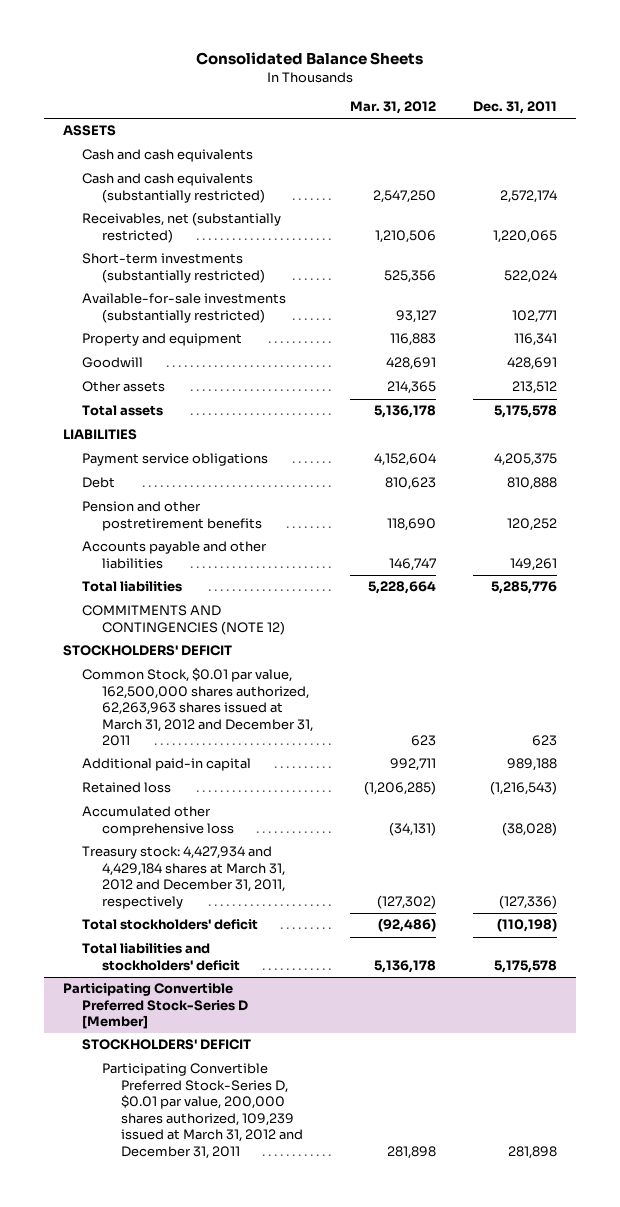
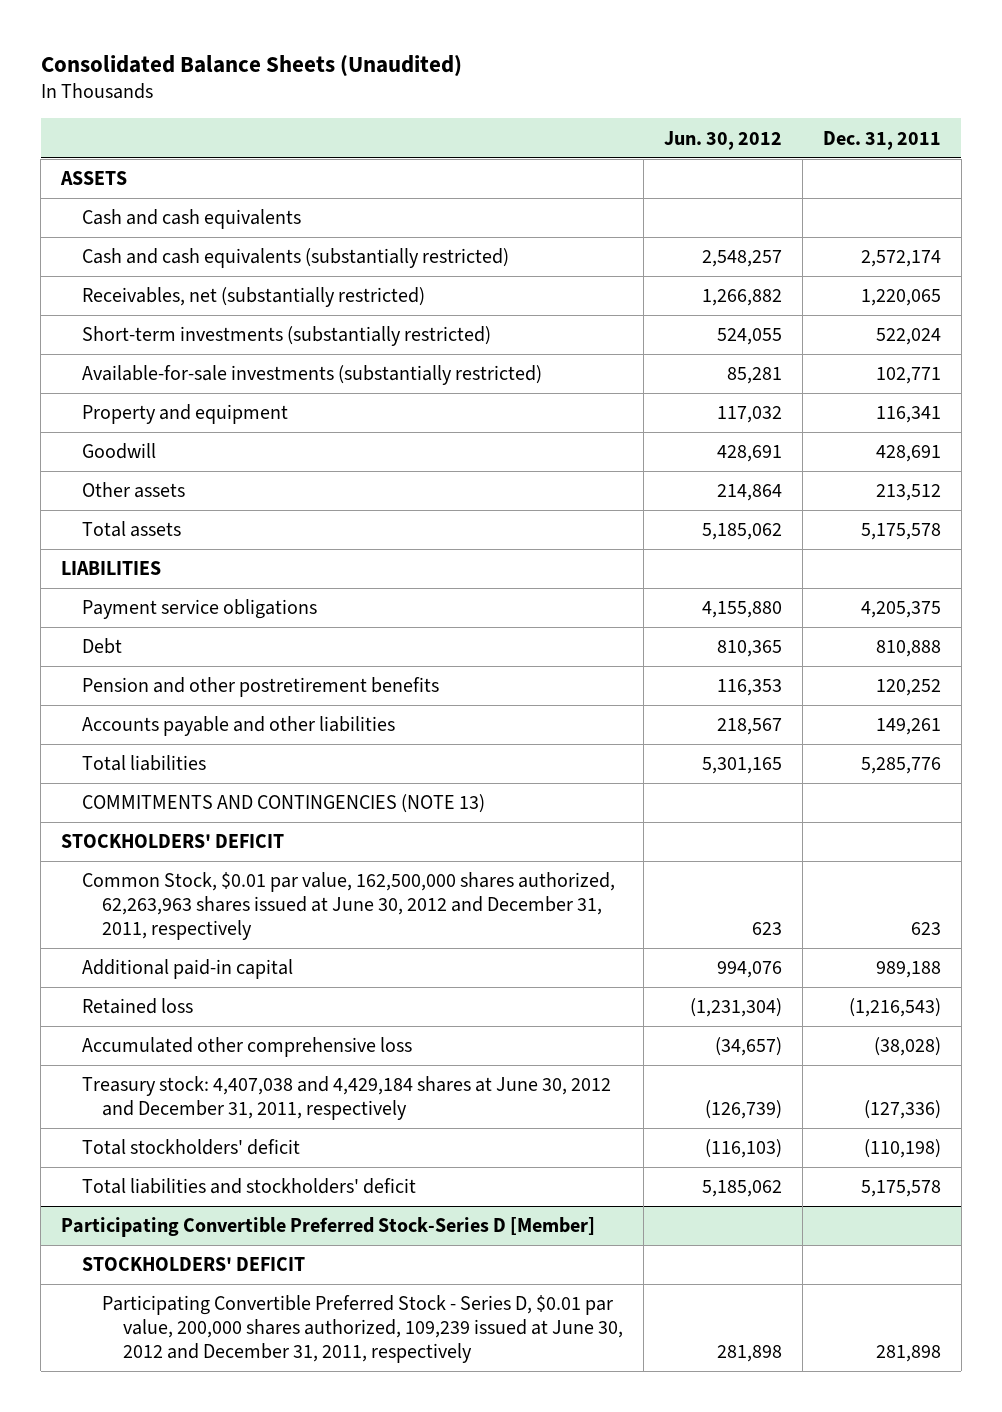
[196,52,424,66] Consolidated Balance Sheets -> [40,54,462,77] Consolidated Balance Sheets (Unaudited)
[349,101,436,115] Mar. 31, 2012 -> none
none -> [663,130,782,150] Jun. 30, 2012
[82,605,285,635] COMMITMENTS AND CONTINGENCIES (NOTE 12) -> [81,794,485,814] COMMITMENTS AND CONTINGENCIES (NOTE 13)
[82,668,313,747] Common Stock, $0.01 par value, 162,500,000 shares authorized, 62,263,963 shares issued at March 31, 2012 and December 31, 2011 -> [81,872,615,940] Common Stock, $0.01 par value, 162,500,000 shares authorized, 62,263,963 shares issued at June 30, 2012 and December 31, 2011, respectively
[82,846,285,909] Treasury stock: 4,427,934 and 4,429,184 shares at March 31, 2012 and December 31, 2011, respectively -> [81,1076,611,1120] Treasury stock: 4,407,038 and 4,429,184 shares at June 30, 2012 and December 31, 2011, respectively
[101,1063,304,1159] Participating Convertible Preferred Stock-Series D, $0.01 par value, 200,000 shares authorized, 109,239 issued at March 31, 2012 and December 31, 2011 -> [102,1295,623,1363] Participating Convertible Preferred Stock - Series D, $0.01 par value, 200,000 shares authorized, 109,239 issued at June 30, 2012 and December 31, 2011, respectively

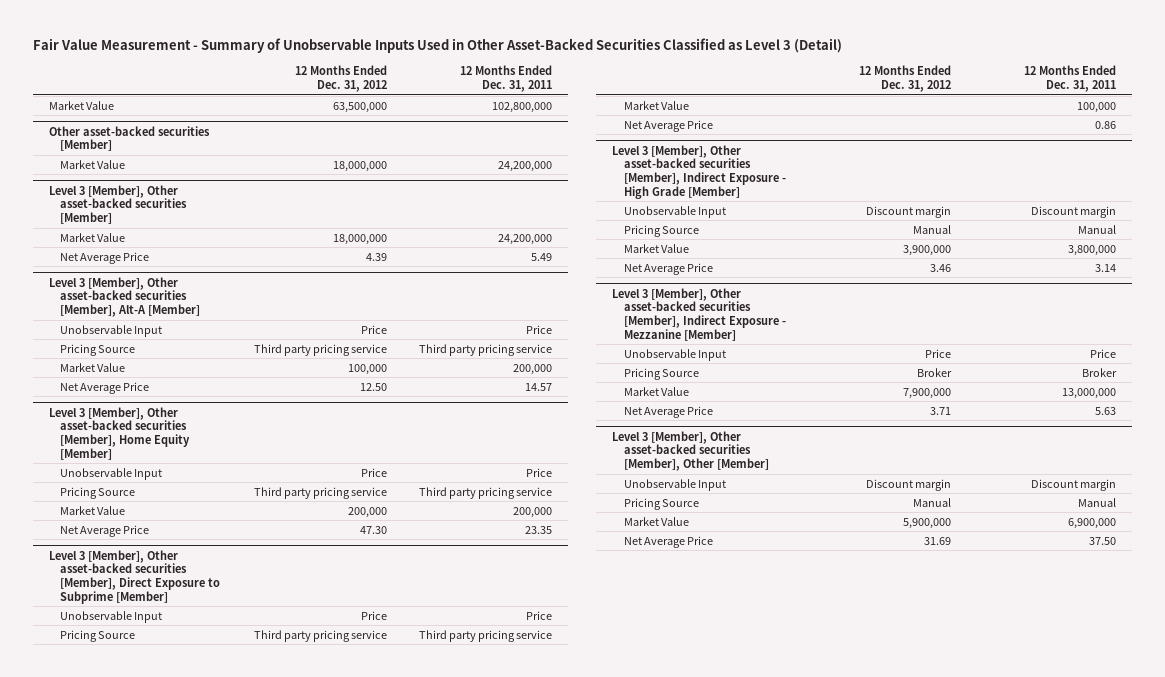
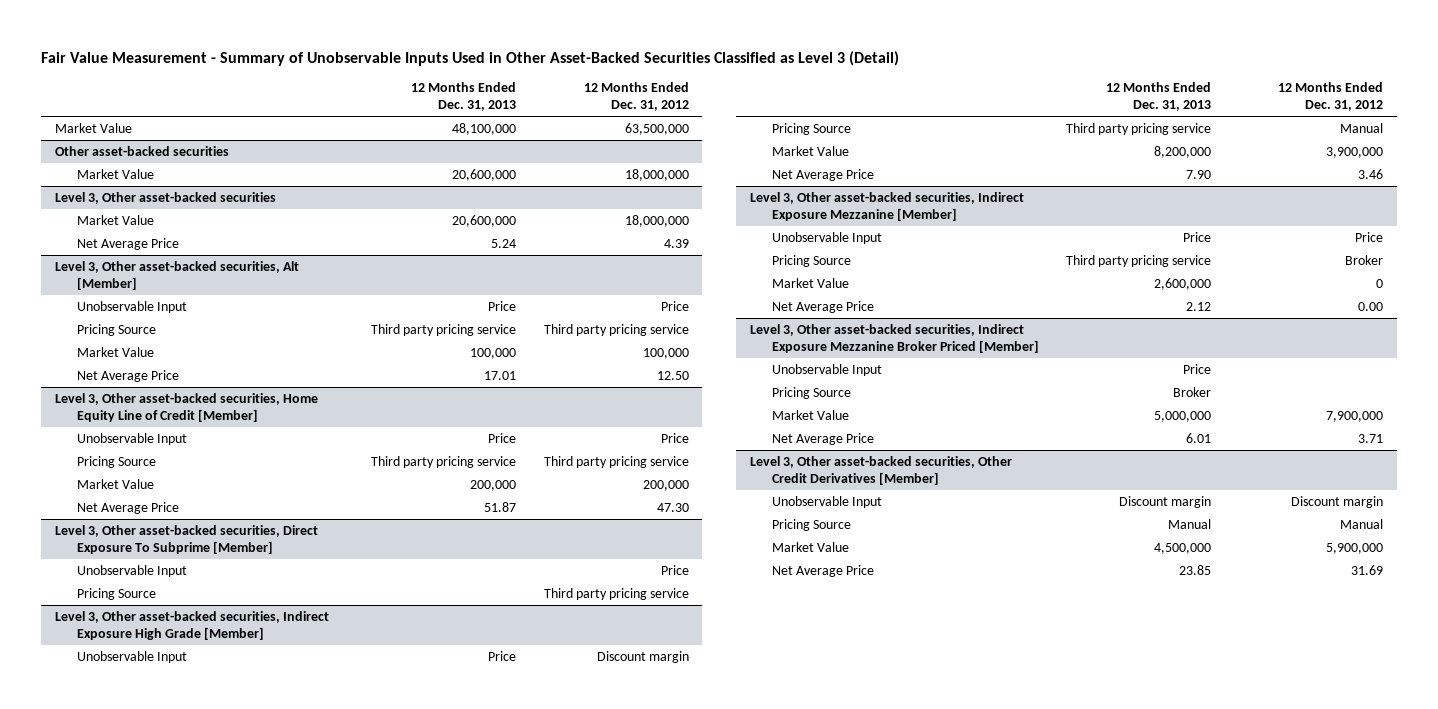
[460,65,553,92] 12 Months Ended Dec. 31, 2011 -> none
none -> [411,81,517,112] 12 Months Ended Dec. 31, 2013
[48,125,210,152] Other asset-backed securities [Member] -> [55,145,230,156] Other asset-backed securities
[48,184,188,224] Level 3 [Member], Other asset-backed securities [Member] -> [55,191,277,204] Level 3, Other asset-backed securities
[48,276,201,317] Level 3 [Member], Other asset-backed securities [Member], Alt-A [Member] -> [55,260,300,291] Level 3, Other asset-backed securities, Alt [Member]
[48,406,191,460] Level 3 [Member], Other asset-backed securities [Member], Home Equity [Member] -> [55,392,319,423] Level 3, Other asset-backed securities, Home Equity Line of Credit [Member]
[48,549,221,604] Level 3 [Member], Other asset-backed securities [Member], Direct Exposure to Subprime [Member] -> [55,524,319,555] Level 3, Other asset-backed securities, Direct Exposure To Subprime [Member]
[623,100,689,110] Market Value -> none
[623,119,713,132] Net Average Price -> none
[612,144,786,199] Level 3 [Member], Other asset-backed securities [Member], Indirect Exposure - High Grade [Member] -> [55,610,330,641] Level 3, Other asset-backed securities, Indirect Exposure High Grade [Member]
[612,287,786,341] Level 3 [Member], Other asset-backed securities [Member], Indirect Exposure - Mezzanine [Member] -> [749,191,1024,222] Level 3, Other asset-backed securities, Indirect Exposure Mezzanine [Member]
none -> [771,277,849,288] Market Value
none -> [771,300,874,313] Net Average Price
none -> [749,323,1039,354] Level 3, Other asset-backed securities, Indirect Exposure Mezzanine Broker Priced [Member]
none -> [771,363,882,376] Unobservable Input
none -> [771,386,851,399] Pricing Source
[612,430,769,471] Level 3 [Member], Other asset-backed securities [Member], Other [Member] -> [749,455,1012,486] Level 3, Other asset-backed securities, Other Credit Derivatives [Member]

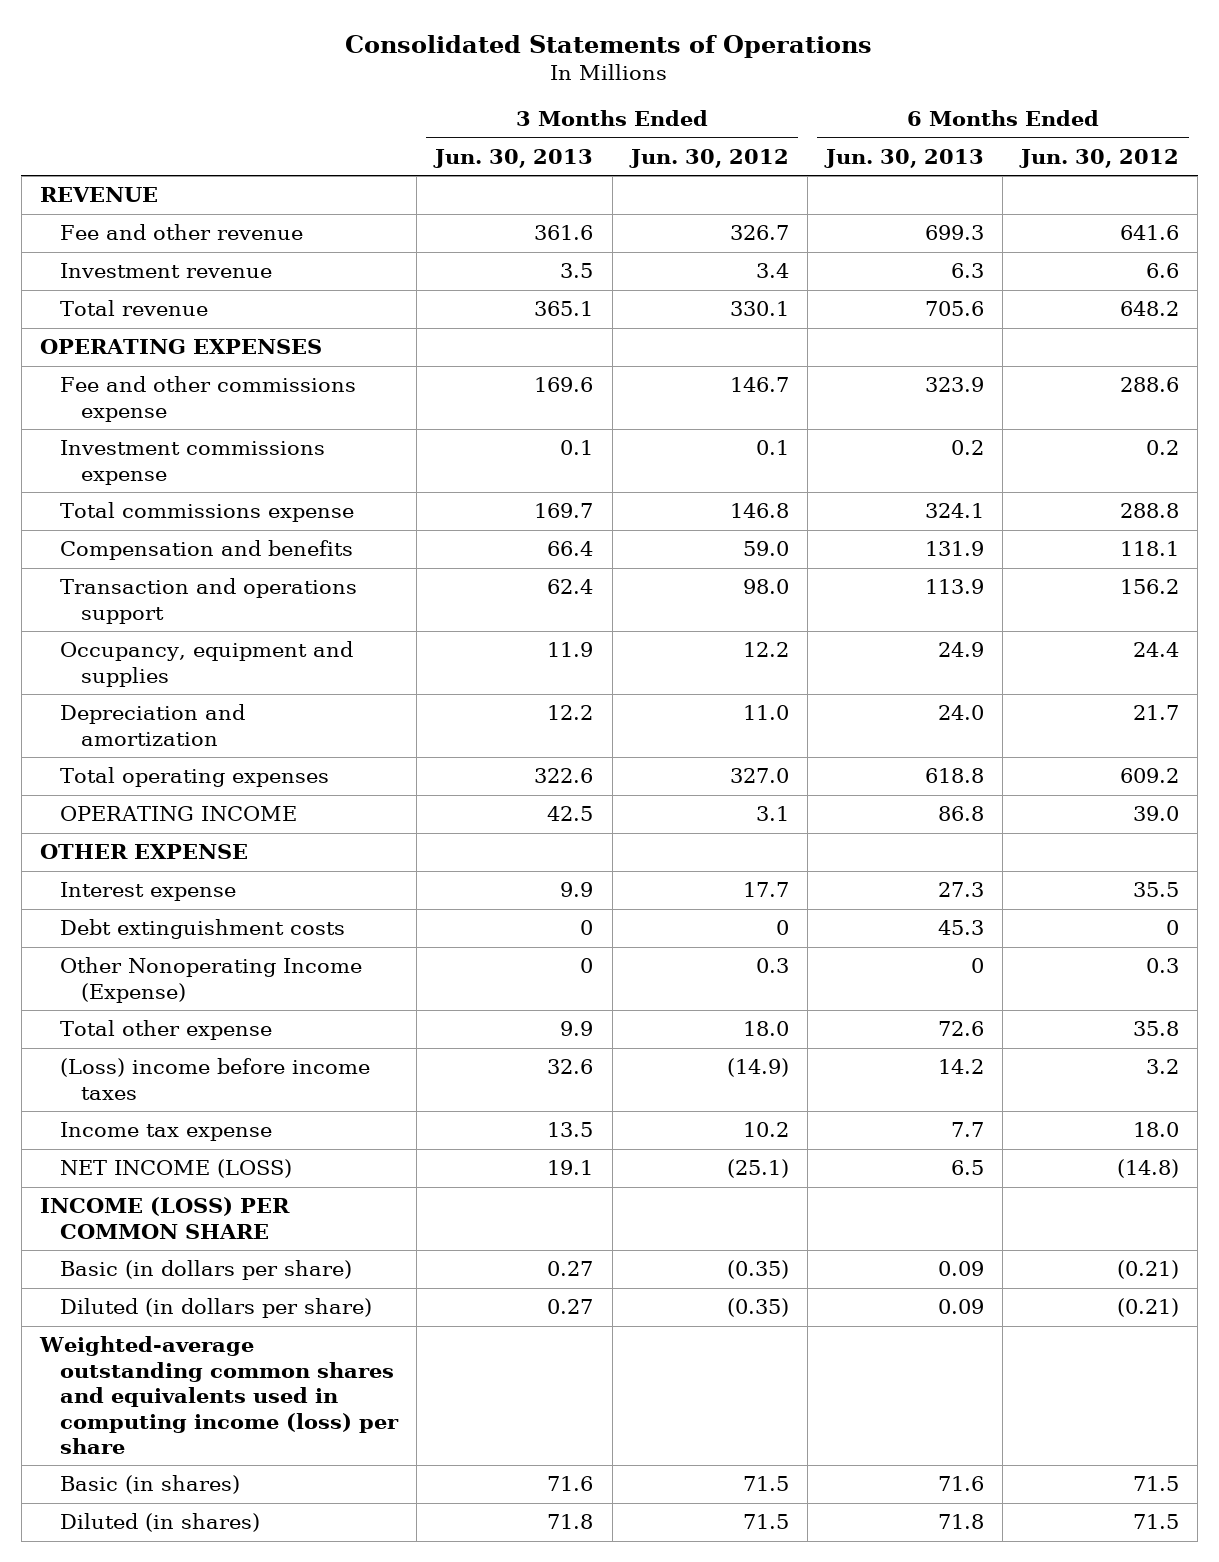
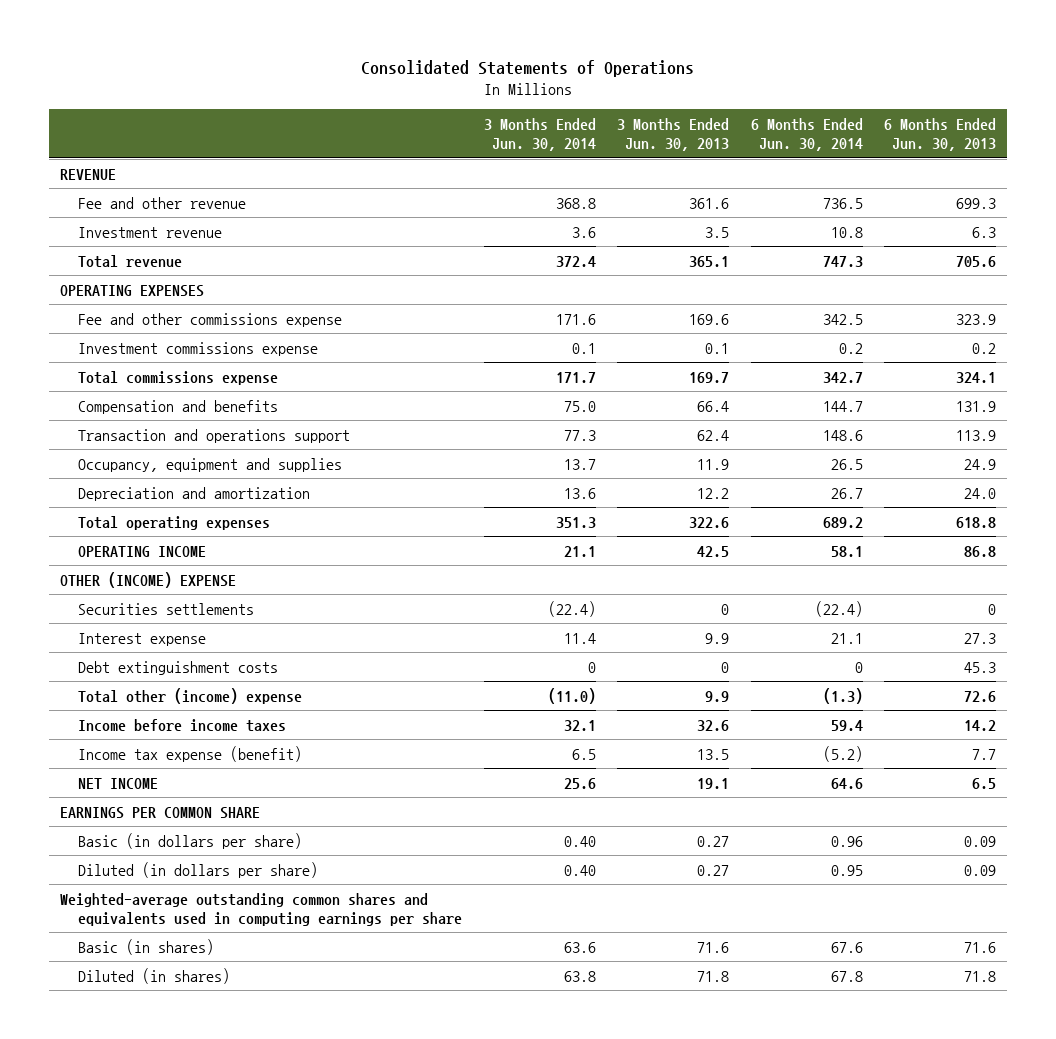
[628,148,789,168] Jun. 30, 2012 -> none
[1019,148,1180,168] Jun. 30, 2012 -> none
none -> [483,117,596,152] 3 Months Ended Jun. 30, 2014
none -> [750,117,863,152] 6 Months Ended Jun. 30, 2014
[39,844,248,860] OTHER EXPENSE -> [59,571,236,588] OTHER (INCOME) EXPENSE
none -> [78,602,255,615] Securities settlements
[60,957,363,1003] Other Nonoperating Income (Expense) -> none
[60,1020,273,1041] Total other expense -> [78,687,303,704] Total other (income) expense
[60,1058,371,1100] (Loss) income before income taxes -> [78,718,287,732] Income before income taxes
[60,1122,273,1142] Income tax expense -> [78,745,303,762] Income tax expense (benefit)
[60,1159,293,1179] NET INCOME (LOSS) -> [78,777,159,789] NET INCOME
[39,1197,290,1239] INCOME (LOSS) PER COMMON SHARE -> [59,806,260,819] EARNINGS PER COMMON SHARE
[38,1336,400,1454] Weighted-average outstanding common shares and equivalents used in computing income (loss) per share -> [59,892,463,926] Weighted-average outstanding common shares and equivalents used in computing earnings per share

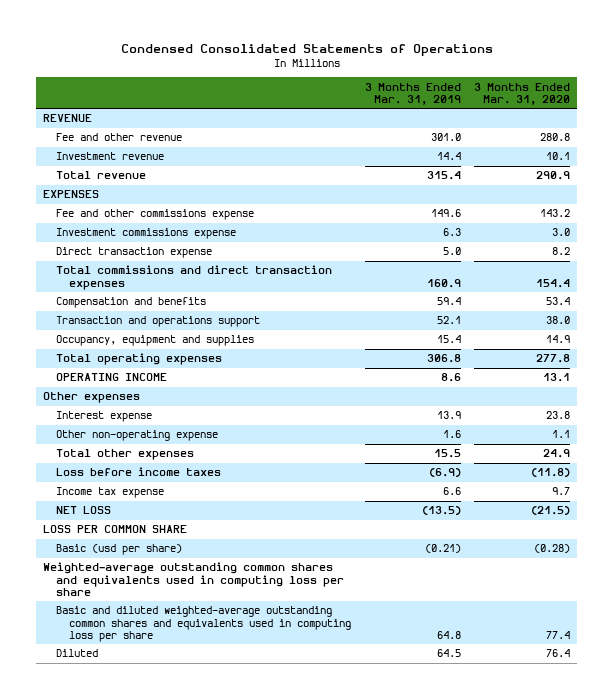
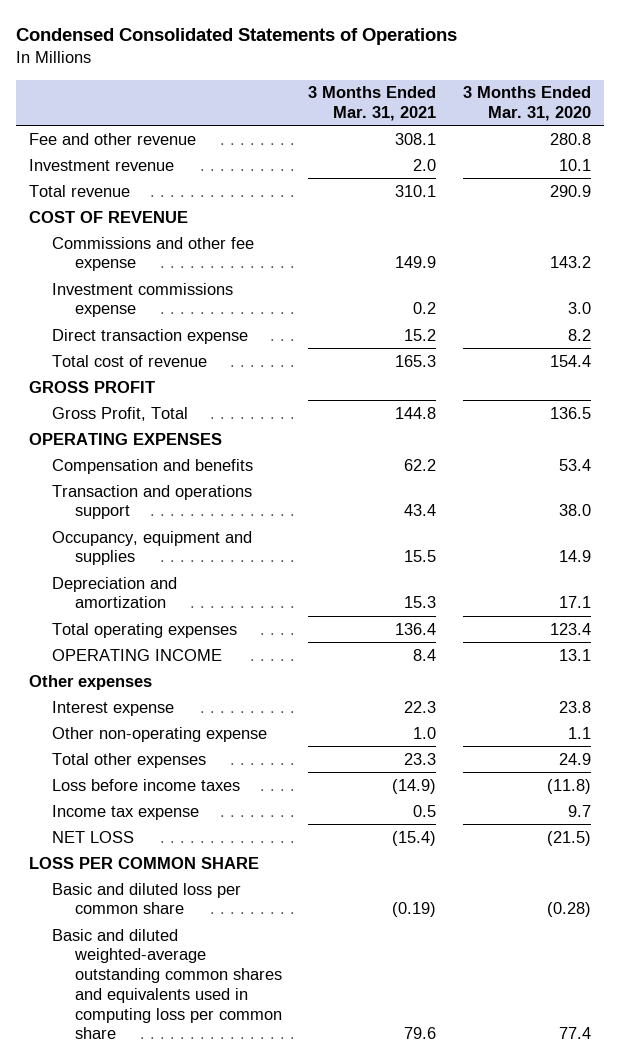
[364,82,461,105] 3 Months Ended Mar. 31, 2019 -> none
none -> [308,86,437,121] 3 Months Ended Mar. 31, 2021
[42,114,92,123] REVENUE -> none
[42,190,99,199] EXPENSES -> [29,210,189,223] COST OF REVENUE
[55,209,254,221] Fee and other commissions expense -> [52,236,255,272] Commissions and other fee expense
[55,265,332,290] Total commissions and direct transaction expenses -> [52,354,208,367] Total cost of revenue
none -> [29,380,156,393] GROSS PROFIT
none -> [52,406,189,421] Gross Profit, Total
none -> [29,432,223,445] OPERATING EXPENSES
none -> [52,576,178,609] Depreciation and amortization
[536,354,571,364] 277.8 -> [549,622,591,635] 123.4
[42,562,344,596] Weighted-average outstanding common shares and equivalents used in computing loss per share -> none
[55,649,98,658] Diluted -> none
[55,544,182,556] Basic (usd per share) -> [52,882,242,915] Basic and diluted loss per common share
[55,606,351,642] Basic and diluted weighted-average outstanding common shares and equivalents used in computing loss per share -> [52,928,282,1040] Basic and diluted weighted-average outstanding common shares and equivalents used in computing loss per common share

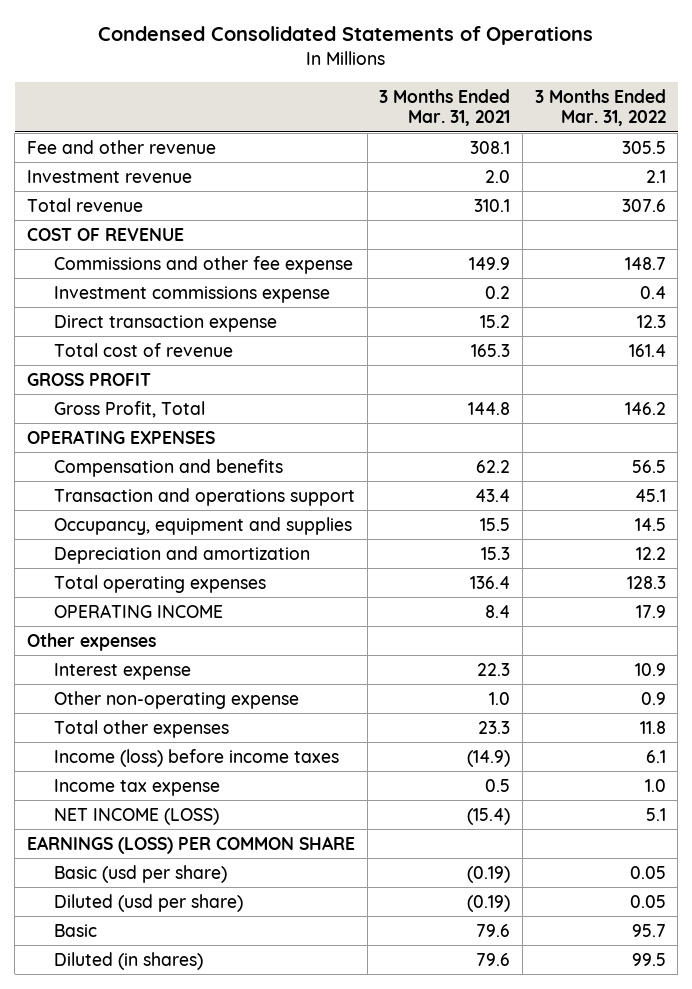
[462,86,591,121] 3 Months Ended Mar. 31, 2020 -> none
none -> [534,88,666,127] 3 Months Ended Mar. 31, 2022
[52,778,241,791] Loss before income taxes -> [53,748,339,767] Income (loss) before income taxes
[52,830,135,843] NET LOSS -> [53,807,219,825] NET INCOME (LOSS)
[29,856,260,869] LOSS PER COMMON SHARE -> [26,835,355,854] EARNINGS (LOSS) PER COMMON SHARE
[52,882,242,915] Basic and diluted loss per common share -> [53,864,227,883] Basic (usd per share)
none -> [53,893,243,912] Diluted (usd per share)
[52,928,282,1040] Basic and diluted weighted-average outstanding common shares and equivalents used in computing loss per common share -> [53,923,97,937] Basic
none -> [53,951,203,970] Diluted (in shares)

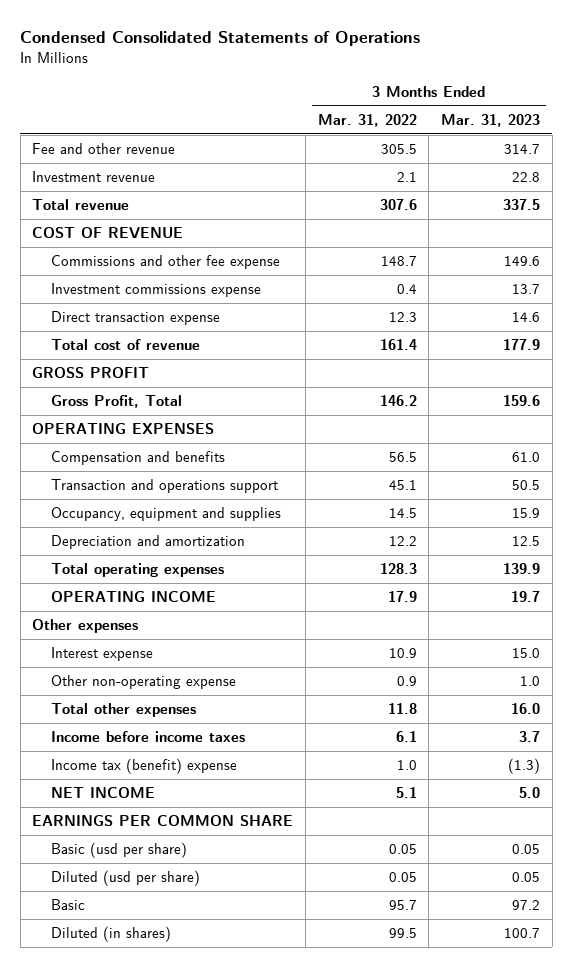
[379,88,511,127] 3 Months Ended Mar. 31, 2021 -> none
none -> [440,113,540,127] Mar. 31, 2023
[53,748,339,767] Income (loss) before income taxes -> [50,731,245,743] Income before income taxes
[53,778,220,796] Income tax expense -> [50,758,237,775] Income tax (benefit) expense
[53,807,219,825] NET INCOME (LOSS) -> [50,787,155,799] NET INCOME
[26,835,355,854] EARNINGS (LOSS) PER COMMON SHARE -> [32,815,294,827] EARNINGS PER COMMON SHARE

